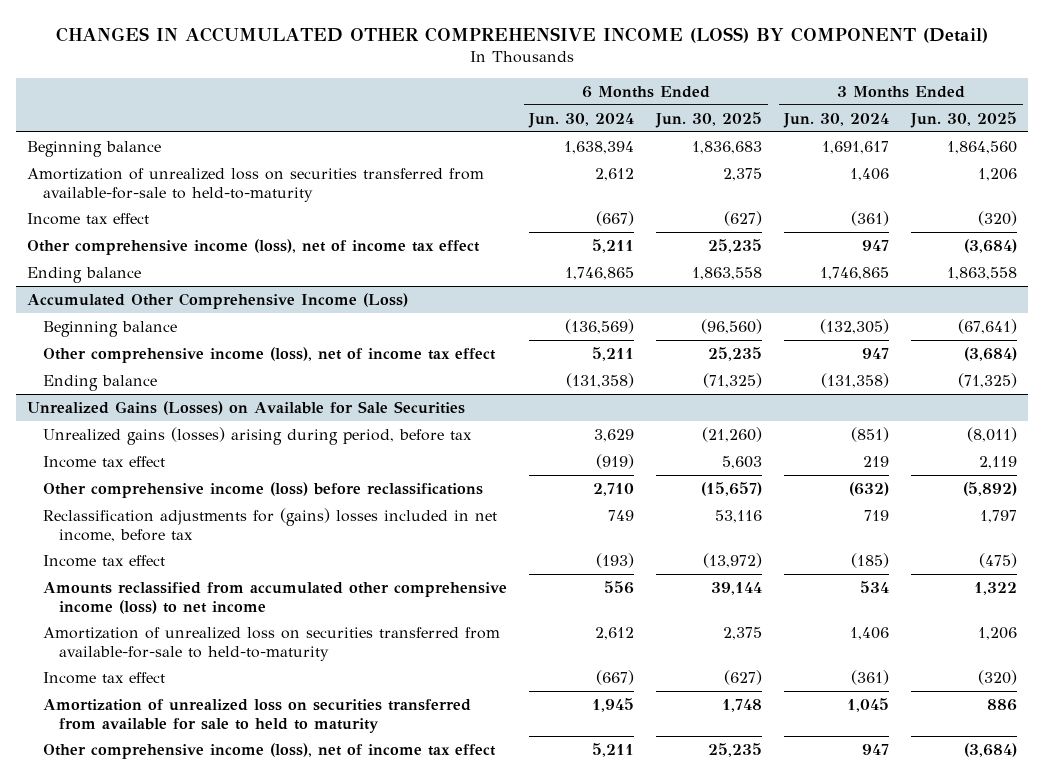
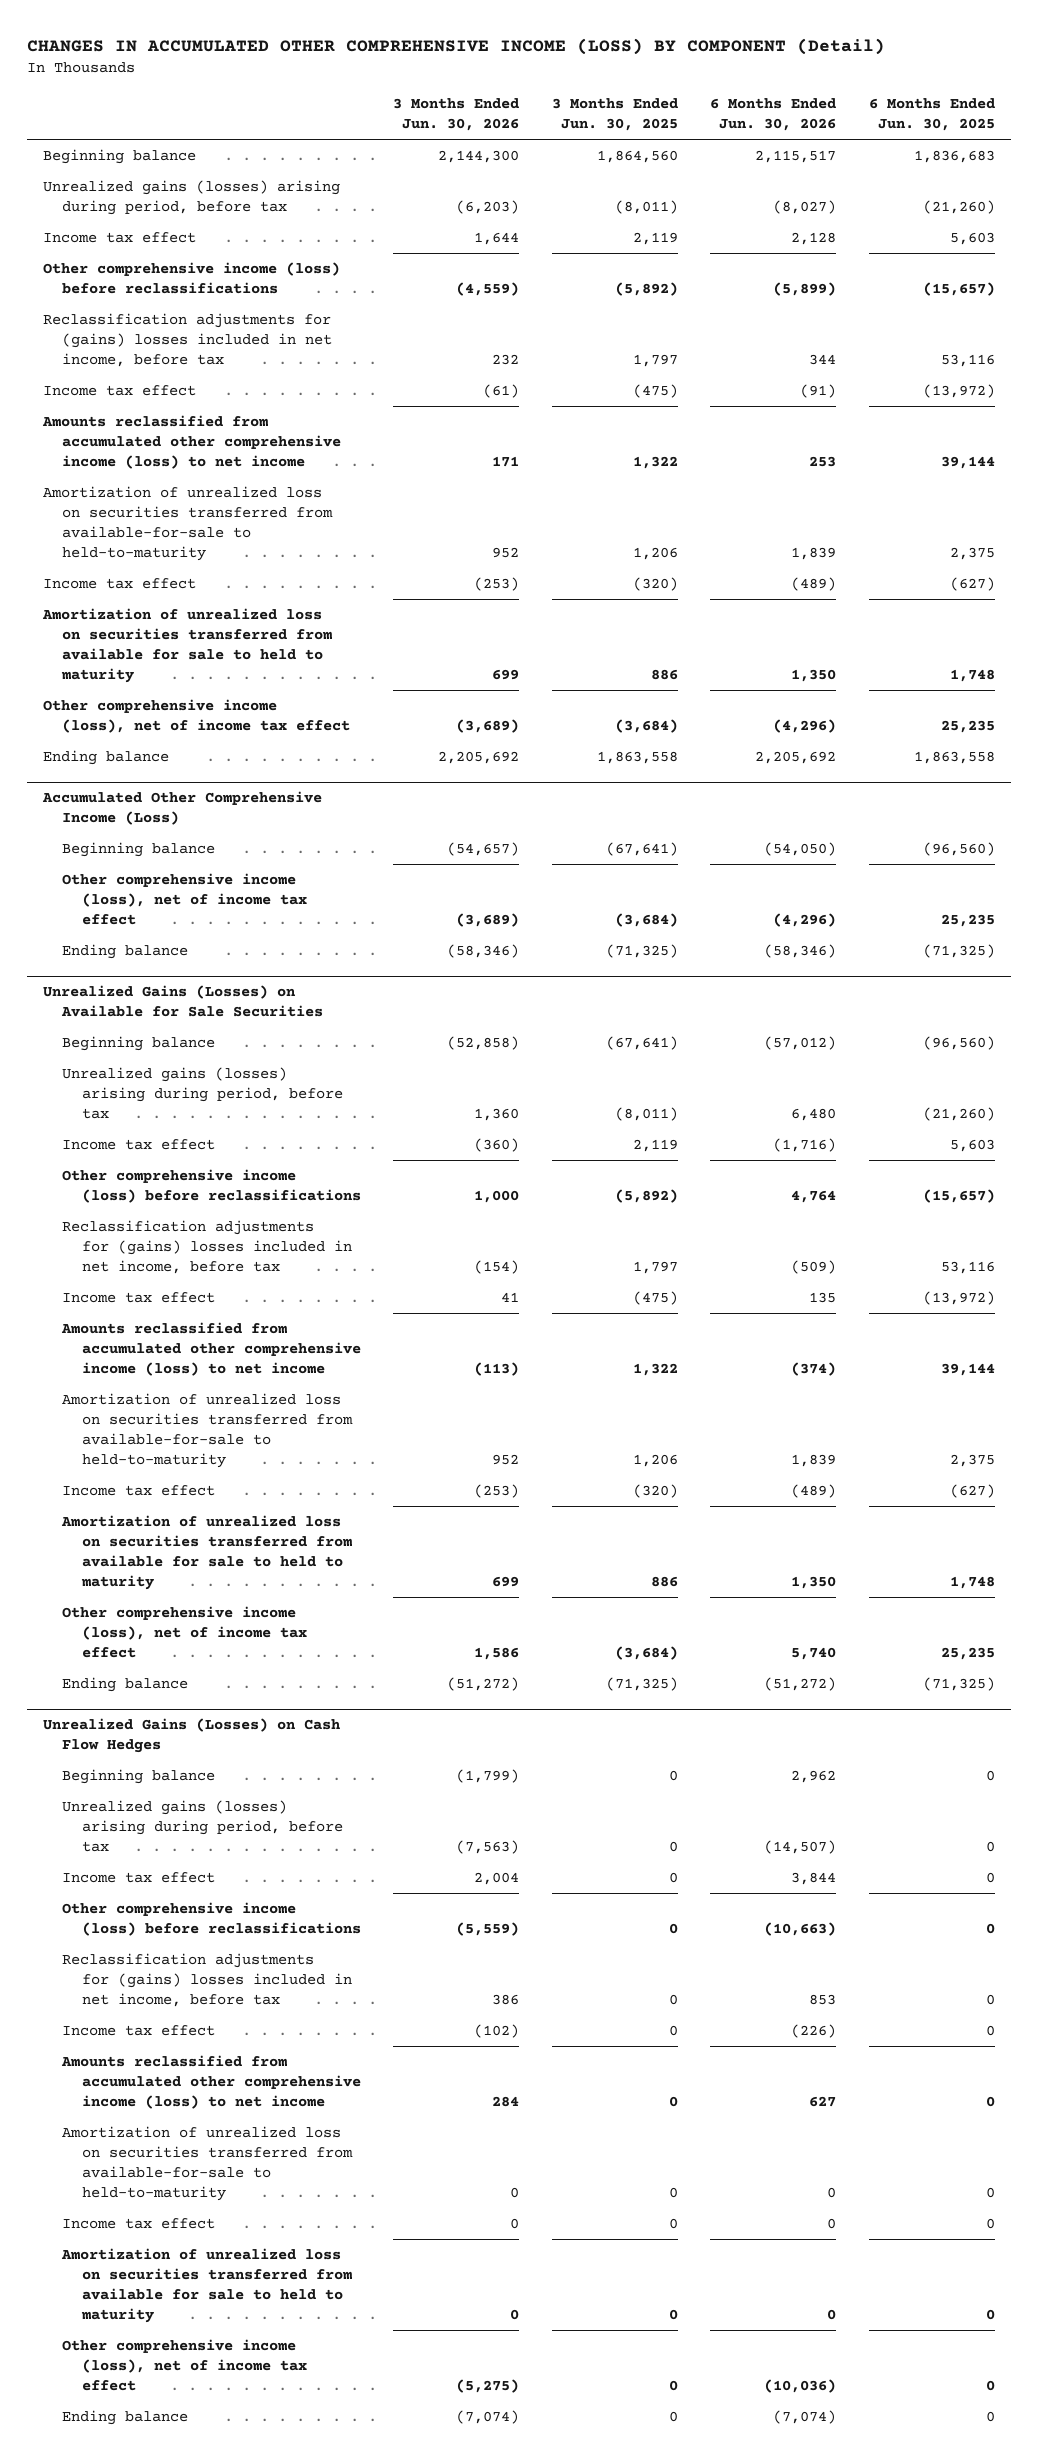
[528,112,635,128] Jun. 30, 2024 -> none
[783,112,890,128] Jun. 30, 2024 -> none
none -> [393,98,520,132] 3 Months Ended Jun. 30, 2026
none -> [710,98,837,132] 6 Months Ended Jun. 30, 2026
none -> [42,180,340,216] Unrealized gains (losses) arising during period, before tax
none -> [42,232,196,244] Income tax effect
none -> [42,262,340,295] Other comprehensive income (loss) before reclassifications
none -> [42,313,333,368] Reclassification adjustments for (gains) losses included in net income, before tax
none -> [42,385,196,397] Income tax effect
none -> [41,415,342,470] Amounts reclassified from accumulated other comprehensive income (loss) to net income
none -> [41,608,333,684] Amortization of unrealized loss on securities transferred from available for sale to held to maturity
none -> [62,1036,216,1052] Beginning balance
none -> [62,1677,189,1693] Ending balance
none -> [42,1718,340,1754] Unrealized Gains (Losses) on Cash Flow Hedges
none -> [62,1769,216,1785] Beginning balance
none -> [62,1800,343,1853] Unrealized gains (losses) arising during period, before tax
none -> [62,1872,216,1884] Income tax effect
none -> [62,1902,361,1937] Other comprehensive income (loss) before reclassifications
none -> [62,1953,352,2008] Reclassification adjustments for (gains) losses included in net income, before tax
none -> [62,2025,216,2037] Income tax effect
none -> [61,2055,361,2110] Amounts reclassified from accumulated other comprehensive income (loss) to net income
none -> [62,2126,353,2202] Amortization of unrealized loss on securities transferred from available-for-sale to held-to-maturity
none -> [62,2218,216,2230] Income tax effect
none -> [61,2248,352,2324] Amortization of unrealized loss on securities transferred from available for sale to held to maturity
none -> [62,2339,307,2392] Other comprehensive income (loss), net of income tax effect
none -> [62,2410,189,2426] Ending balance

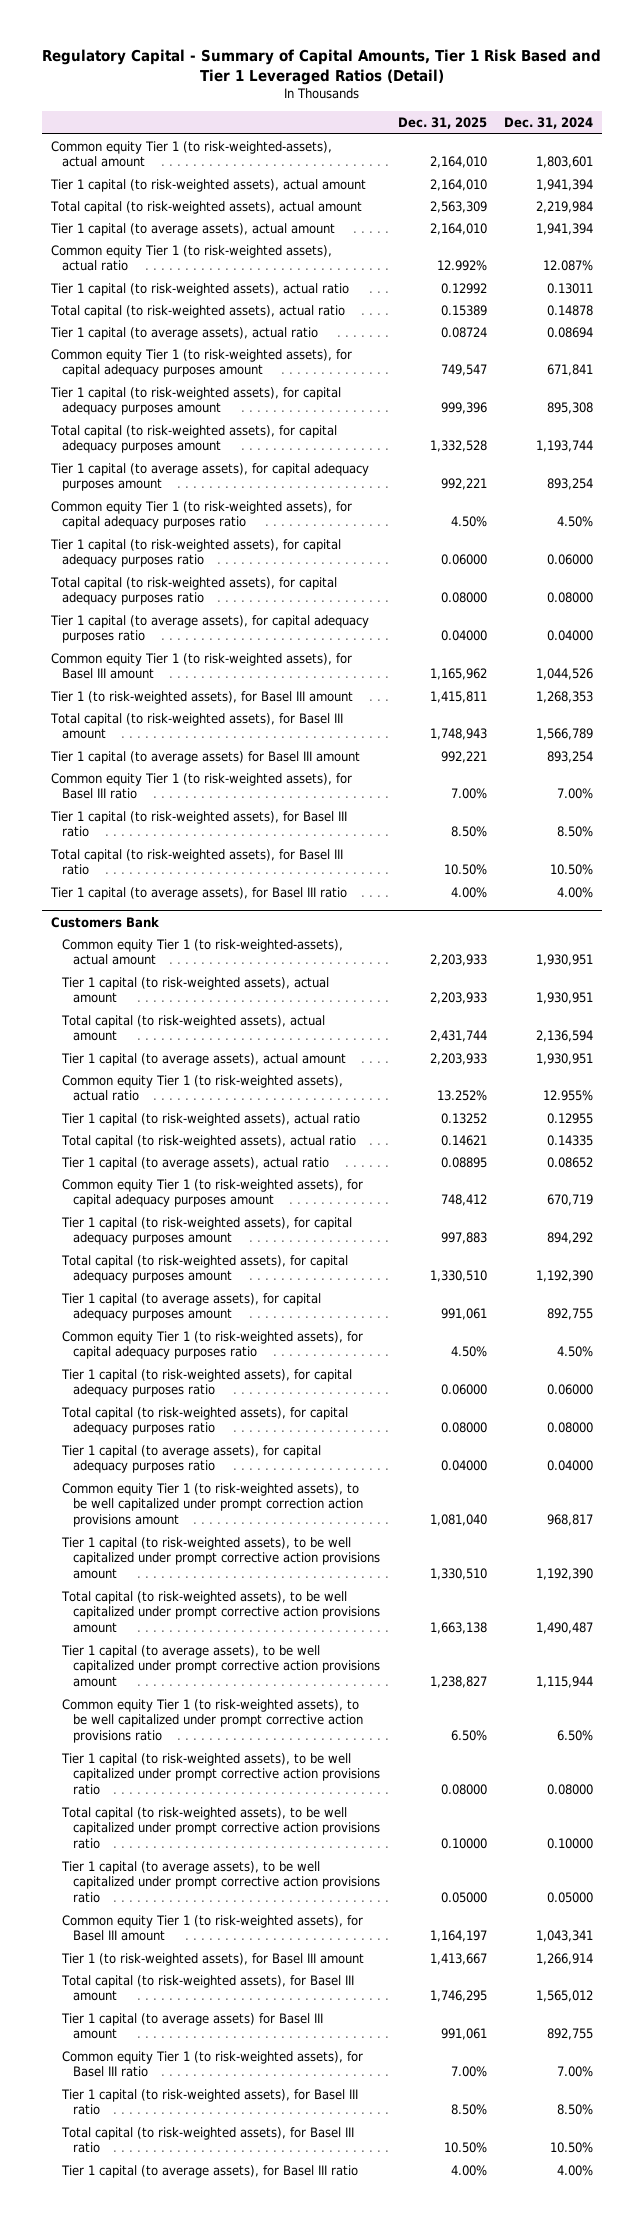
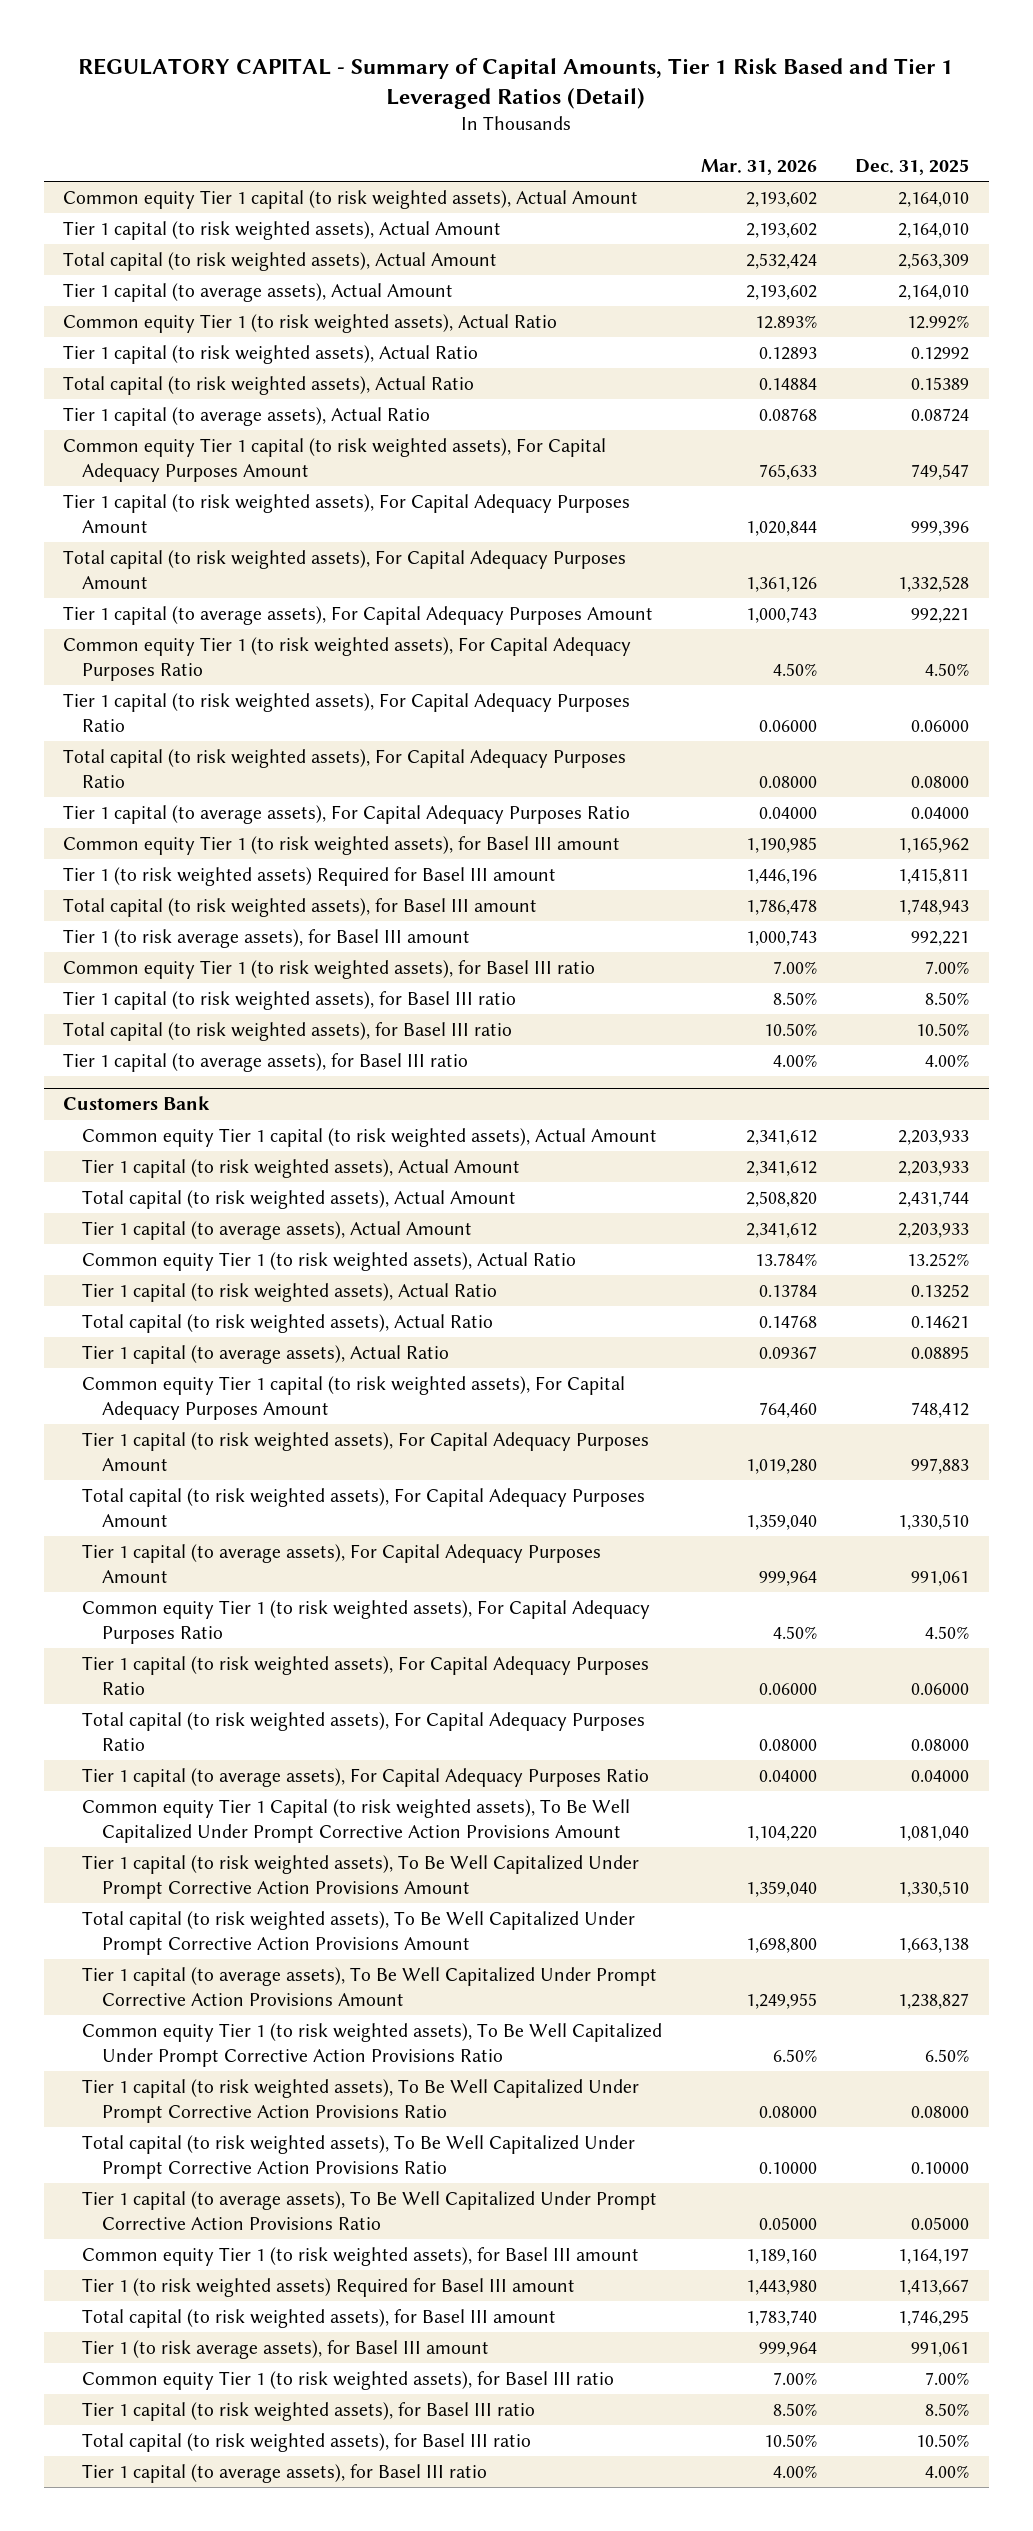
[41,49,601,86] Regulatory Capital - Summary of Capital Amounts, Tier 1 Risk Based and Tier 1 Leveraged Ratios (Detail) -> [78,58,954,110] REGULATORY CAPITAL - Summary of Capital Amounts, Tier 1 Risk Based and Tier 1 Leveraged Ratios (Detail)
[504,117,594,130] Dec. 31, 2024 -> none
none -> [700,158,817,175] Mar. 31, 2026
[50,140,332,168] Common equity Tier 1 (to risk-weighted-assets), actual amount -> [63,189,639,209] Common equity Tier 1 capital (to risk weighted assets), Actual Amount
[49,178,366,192] Tier 1 capital (to risk-weighted assets), actual amount -> [63,220,502,240] Tier 1 capital (to risk weighted assets), Actual Amount
[49,200,362,214] Total capital (to risk-weighted assets), actual amount -> [63,251,498,271] Total capital (to risk weighted assets), Actual Amount
[49,222,335,236] Tier 1 capital (to average assets), actual amount -> [63,282,454,302] Tier 1 capital (to average assets), Actual Amount
[50,244,332,272] Common equity Tier 1 (to risk-weighted assets), actual ratio -> [63,313,558,333] Common equity Tier 1 (to risk weighted assets), Actual Ratio
[49,282,349,296] Tier 1 capital (to risk-weighted assets), actual ratio -> [63,344,479,364] Tier 1 capital (to risk weighted assets), Actual Ratio
[49,304,345,318] Total capital (to risk-weighted assets), actual ratio -> [63,375,475,395] Total capital (to risk weighted assets), Actual Ratio
[49,326,318,340] Tier 1 capital (to average assets), actual ratio -> [63,406,431,426] Tier 1 capital (to average assets), Actual Ratio
[50,348,352,378] Common equity Tier 1 (to risk-weighted assets), for capital adequacy purposes amount -> [63,437,607,482] Common equity Tier 1 capital (to risk weighted assets), For Capital Adequacy Purposes Amount
[49,386,341,416] Tier 1 capital (to risk-weighted assets), for capital adequacy purposes amount -> [63,493,631,533] Tier 1 capital (to risk weighted assets), For Capital Adequacy Purposes Amount
[49,424,337,454] Total capital (to risk-weighted assets), for capital adequacy purposes amount -> [63,549,627,589] Total capital (to risk weighted assets), For Capital Adequacy Purposes Amount
[49,462,369,492] Tier 1 capital (to average assets), for capital adequacy purposes amount -> [63,605,654,625] Tier 1 capital (to average assets), For Capital Adequacy Purposes Amount
[50,500,352,530] Common equity Tier 1 (to risk-weighted assets), for capital adequacy purposes ratio -> [63,636,632,681] Common equity Tier 1 (to risk weighted assets), For Capital Adequacy Purposes Ratio
[49,538,341,568] Tier 1 capital (to risk-weighted assets), for capital adequacy purposes ratio -> [63,692,631,732] Tier 1 capital (to risk weighted assets), For Capital Adequacy Purposes Ratio
[49,576,337,606] Total capital (to risk-weighted assets), for capital adequacy purposes ratio -> [63,748,627,788] Total capital (to risk weighted assets), For Capital Adequacy Purposes Ratio
[49,614,369,644] Tier 1 capital (to average assets), for capital adequacy purposes ratio -> [63,804,631,824] Tier 1 capital (to average assets), For Capital Adequacy Purposes Ratio
[50,652,352,680] Common equity Tier 1 (to risk-weighted assets), for Basel III amount -> [63,835,621,855] Common equity Tier 1 (to risk weighted assets), for Basel III amount
[49,690,353,704] Tier 1 (to risk-weighted assets), for Basel III amount -> [63,866,557,886] Tier 1 (to risk weighted assets) Required for Basel III amount
[49,712,343,740] Total capital (to risk-weighted assets), for Basel III amount -> [63,897,538,917] Total capital (to risk weighted assets), for Basel III amount
[49,750,360,764] Tier 1 capital (to average assets) for Basel III amount -> [63,928,471,948] Tier 1 (to risk average assets), for Basel III amount
[50,772,352,800] Common equity Tier 1 (to risk-weighted assets), for Basel III ratio -> [63,959,596,979] Common equity Tier 1 (to risk weighted assets), for Basel III ratio
[49,810,347,838] Tier 1 capital (to risk-weighted assets), for Basel III ratio -> [63,990,517,1010] Tier 1 capital (to risk weighted assets), for Basel III ratio
[49,848,343,876] Total capital (to risk-weighted assets), for Basel III ratio -> [63,1021,513,1041] Total capital (to risk weighted assets), for Basel III ratio
[61,938,343,966] Common equity Tier 1 (to risk-weighted-assets), actual amount -> [82,1127,658,1147] Common equity Tier 1 capital (to risk weighted assets), Actual Amount
[60,976,329,1004] Tier 1 capital (to risk-weighted assets), actual amount -> [82,1158,521,1178] Tier 1 capital (to risk weighted assets), Actual Amount
[60,1014,325,1042] Total capital (to risk-weighted assets), actual amount -> [82,1189,517,1209] Total capital (to risk weighted assets), Actual Amount
[60,1052,346,1066] Tier 1 capital (to average assets), actual amount -> [82,1220,473,1240] Tier 1 capital (to average assets), Actual Amount
[61,1074,343,1102] Common equity Tier 1 (to risk-weighted assets), actual ratio -> [82,1251,577,1271] Common equity Tier 1 (to risk weighted assets), Actual Ratio
[60,1112,360,1126] Tier 1 capital (to risk-weighted assets), actual ratio -> [82,1282,498,1302] Tier 1 capital (to risk weighted assets), Actual Ratio
[60,1134,356,1148] Total capital (to risk-weighted assets), actual ratio -> [82,1313,494,1333] Total capital (to risk weighted assets), Actual Ratio
[60,1156,329,1170] Tier 1 capital (to average assets), actual ratio -> [82,1344,450,1364] Tier 1 capital (to average assets), Actual Ratio
[61,1178,363,1208] Common equity Tier 1 (to risk-weighted assets), for capital adequacy purposes amount -> [82,1375,626,1420] Common equity Tier 1 capital (to risk weighted assets), For Capital Adequacy Purposes Amount
[60,1216,352,1246] Tier 1 capital (to risk-weighted assets), for capital adequacy purposes amount -> [82,1431,650,1471] Tier 1 capital (to risk weighted assets), For Capital Adequacy Purposes Amount
[60,1254,348,1284] Total capital (to risk-weighted assets), for capital adequacy purposes amount -> [82,1487,646,1527] Total capital (to risk weighted assets), For Capital Adequacy Purposes Amount
[60,1292,321,1322] Tier 1 capital (to average assets), for capital adequacy purposes amount -> [82,1543,602,1583] Tier 1 capital (to average assets), For Capital Adequacy Purposes Amount
[61,1330,363,1360] Common equity Tier 1 (to risk-weighted assets), for capital adequacy purposes ratio -> [82,1599,651,1644] Common equity Tier 1 (to risk weighted assets), For Capital Adequacy Purposes Ratio
[60,1368,352,1398] Tier 1 capital (to risk-weighted assets), for capital adequacy purposes ratio -> [82,1655,650,1695] Tier 1 capital (to risk weighted assets), For Capital Adequacy Purposes Ratio
[60,1406,348,1436] Total capital (to risk-weighted assets), for capital adequacy purposes ratio -> [82,1711,646,1751] Total capital (to risk weighted assets), For Capital Adequacy Purposes Ratio
[60,1444,321,1474] Tier 1 capital (to average assets), for capital adequacy purposes ratio -> [82,1767,650,1787] Tier 1 capital (to average assets), For Capital Adequacy Purposes Ratio
[61,1482,363,1528] Common equity Tier 1 (to risk-weighted assets), to be well capitalized under prompt correction action provisions amount -> [82,1798,631,1843] Common equity Tier 1 Capital (to risk weighted assets), To Be Well Capitalized Under Prompt Corrective Action Provisions Amount
[60,1536,380,1580] Tier 1 capital (to risk-weighted assets), to be well capitalized under prompt corrective action provisions amount -> [82,1854,640,1899] Tier 1 capital (to risk weighted assets), To Be Well Capitalized Under Prompt Corrective Action Provisions Amount
[60,1590,380,1634] Total capital (to risk-weighted assets), to be well capitalized under prompt corrective action provisions amount -> [82,1910,636,1955] Total capital (to risk weighted assets), To Be Well Capitalized Under Prompt Corrective Action Provisions Amount
[60,1644,380,1688] Tier 1 capital (to average assets), to be well capitalized under prompt corrective action provisions amount -> [82,1966,658,2006] Tier 1 capital (to average assets), To Be Well Capitalized Under Prompt Corrective Action Provisions Amount
[61,1698,363,1744] Common equity Tier 1 (to risk-weighted assets), to be well capitalized under prompt corrective action provisions ratio -> [82,2022,663,2067] Common equity Tier 1 (to risk weighted assets), To Be Well Capitalized Under Prompt Corrective Action Provisions Ratio
[60,1752,380,1796] Tier 1 capital (to risk-weighted assets), to be well capitalized under prompt corrective action provisions ratio -> [82,2078,640,2123] Tier 1 capital (to risk weighted assets), To Be Well Capitalized Under Prompt Corrective Action Provisions Ratio
[60,1806,380,1850] Total capital (to risk-weighted assets), to be well capitalized under prompt corrective action provisions ratio -> [82,2134,636,2179] Total capital (to risk weighted assets), To Be Well Capitalized Under Prompt Corrective Action Provisions Ratio
[60,1860,380,1904] Tier 1 capital (to average assets), to be well capitalized under prompt corrective action provisions ratio -> [82,2190,658,2230] Tier 1 capital (to average assets), To Be Well Capitalized Under Prompt Corrective Action Provisions Ratio
[61,1914,363,1942] Common equity Tier 1 (to risk-weighted assets), for Basel III amount -> [82,2246,640,2266] Common equity Tier 1 (to risk weighted assets), for Basel III amount
[60,1952,364,1966] Tier 1 (to risk-weighted assets), for Basel III amount -> [82,2277,576,2297] Tier 1 (to risk weighted assets) Required for Basel III amount
[60,1974,354,2002] Total capital (to risk-weighted assets), for Basel III amount -> [82,2308,557,2328] Total capital (to risk weighted assets), for Basel III amount
[60,2012,323,2040] Tier 1 capital (to average assets) for Basel III amount -> [82,2339,490,2359] Tier 1 (to risk average assets), for Basel III amount
[61,2050,363,2078] Common equity Tier 1 (to risk-weighted assets), for Basel III ratio -> [82,2370,615,2390] Common equity Tier 1 (to risk weighted assets), for Basel III ratio
[60,2088,358,2116] Tier 1 capital (to risk-weighted assets), for Basel III ratio -> [82,2401,536,2421] Tier 1 capital (to risk weighted assets), for Basel III ratio
[60,2126,354,2154] Total capital (to risk-weighted assets), for Basel III ratio -> [82,2432,532,2452] Total capital (to risk weighted assets), for Basel III ratio

